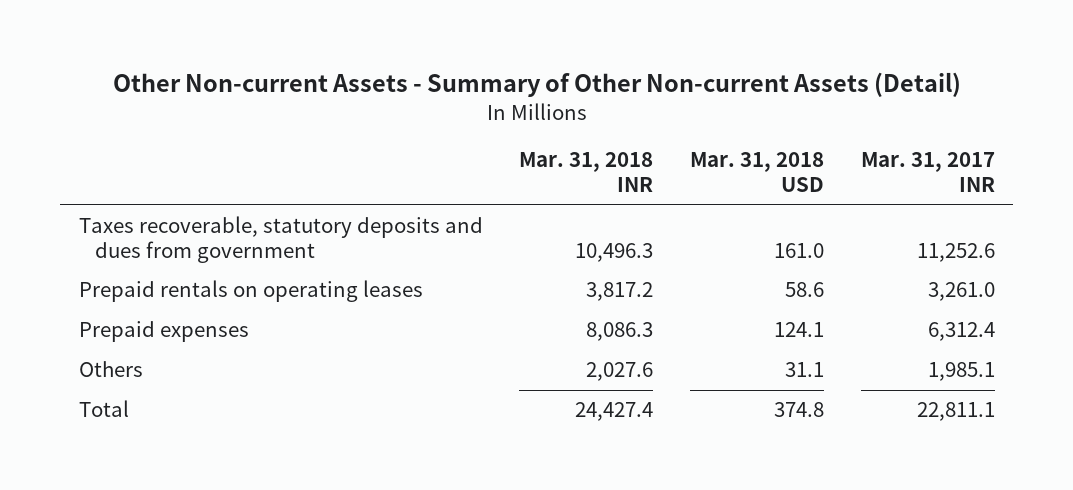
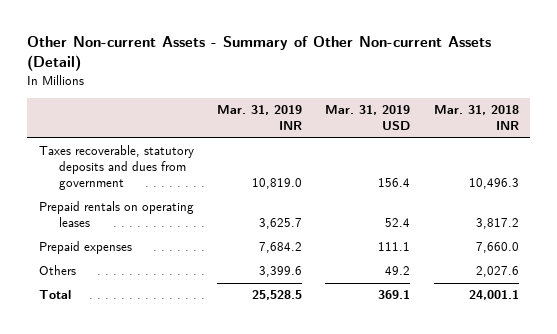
[690,152,825,193] Mar. 31, 2018 USD -> none
[860,152,995,193] Mar. 31, 2017 INR -> none
none -> [216,105,302,131] Mar. 31, 2019 INR
none -> [325,105,411,131] Mar. 31, 2019 USD
[586,322,654,342] 8,086.3 -> [475,242,519,254] 7,660.0
[575,402,654,422] 24,427.4 -> [468,290,519,301] 24,001.1

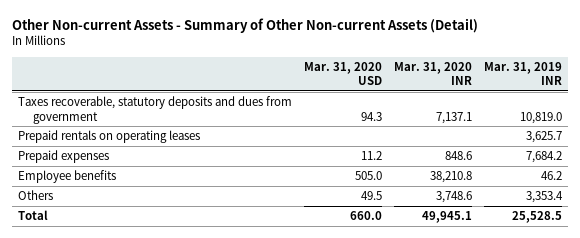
[325,105,411,131] Mar. 31, 2019 USD -> none
[433,105,519,131] Mar. 31, 2018 INR -> none
none -> [304,61,383,86] Mar. 31, 2020 USD
none -> [394,61,473,86] Mar. 31, 2020 INR
none -> [18,170,117,184] Employee benefits
[258,266,302,278] 3,399.6 -> [526,191,564,204] 3,353.4

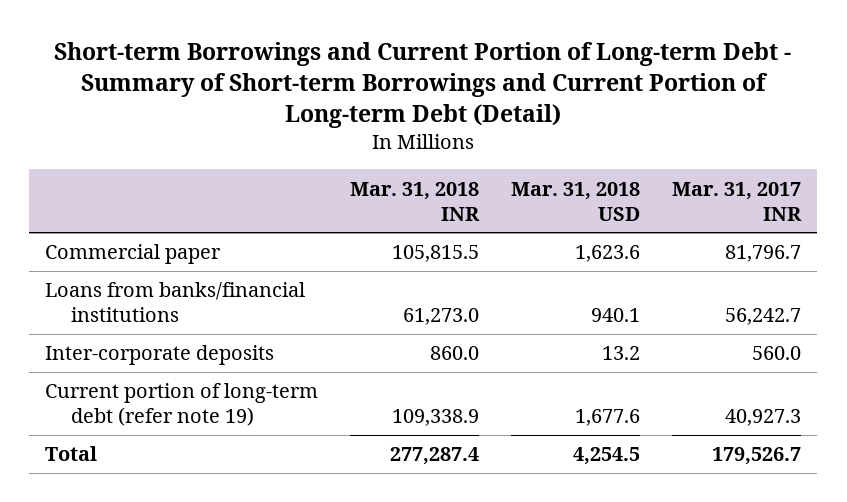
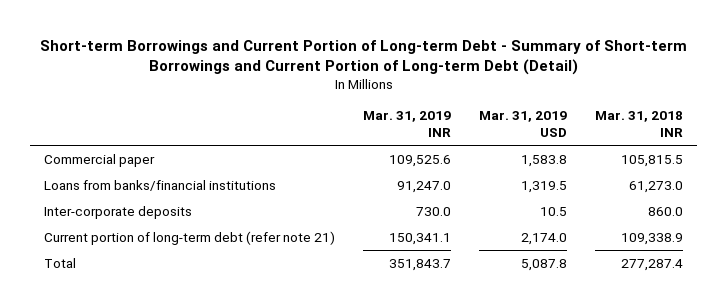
[511,181,641,221] Mar. 31, 2018 USD -> none
[672,181,803,221] Mar. 31, 2017 INR -> none
none -> [363,111,452,137] Mar. 31, 2019 INR
none -> [478,111,567,137] Mar. 31, 2019 USD
[45,383,319,427] Current portion of long-term debt (refer note 19) -> [44,230,336,245] Current portion of long-term debt (refer note 21)

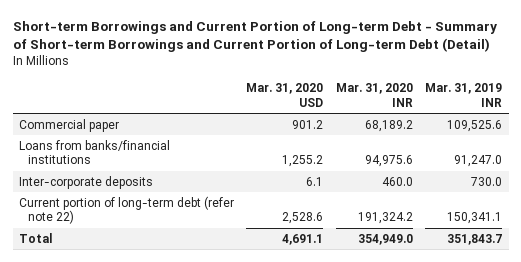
[478,111,567,137] Mar. 31, 2019 USD -> none
[594,111,683,137] Mar. 31, 2018 INR -> none
none -> [246,83,324,107] Mar. 31, 2020 USD
none -> [335,83,413,107] Mar. 31, 2020 INR
[44,230,336,245] Current portion of long-term debt (refer note 21) -> [18,195,234,225] Current portion of long-term debt (refer note 22)

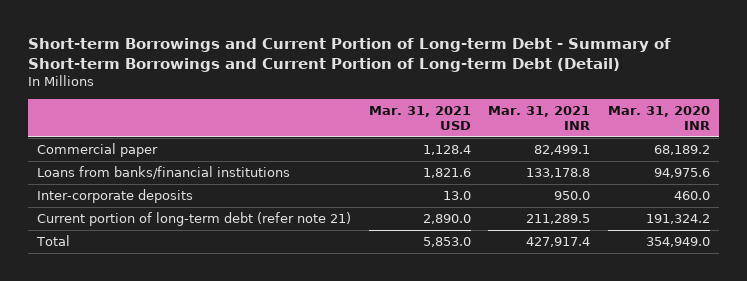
[246,83,324,107] Mar. 31, 2020 USD -> none
[425,83,503,107] Mar. 31, 2019 INR -> none
none -> [368,105,471,131] Mar. 31, 2021 USD
none -> [488,105,591,131] Mar. 31, 2021 INR
[18,195,234,225] Current portion of long-term debt (refer note 22) -> [37,211,352,226] Current portion of long-term debt (refer note 21)

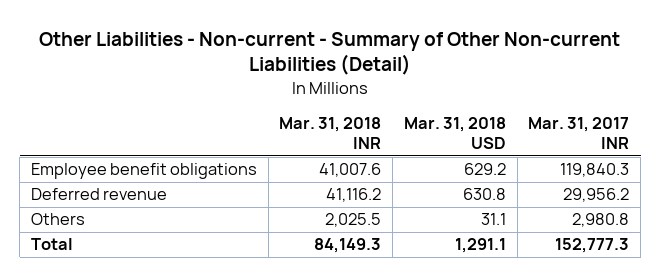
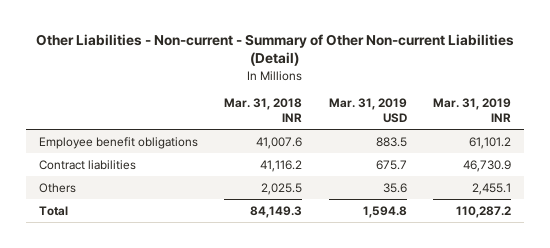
[403,116,506,150] Mar. 31, 2018 USD -> none
[528,116,630,150] Mar. 31, 2017 INR -> none
none -> [328,98,407,124] Mar. 31, 2019 USD
none -> [432,98,511,123] Mar. 31, 2019 INR
[30,188,167,201] Deferred revenue -> [39,159,137,170] Contract liabilities

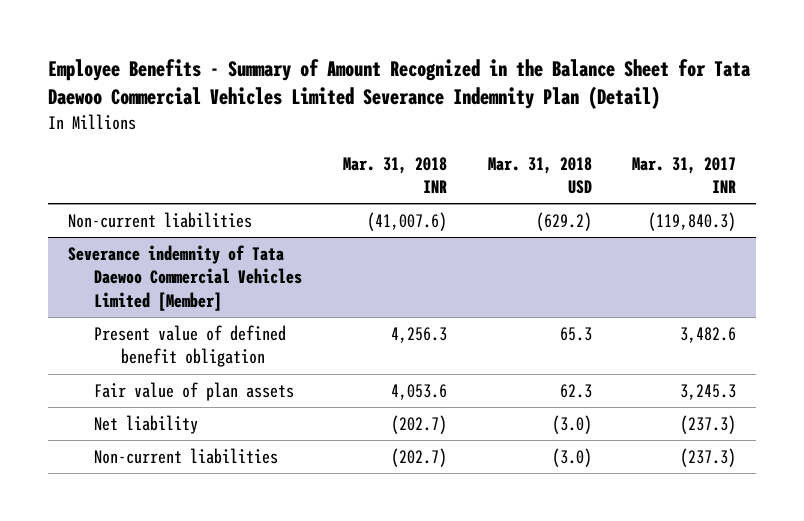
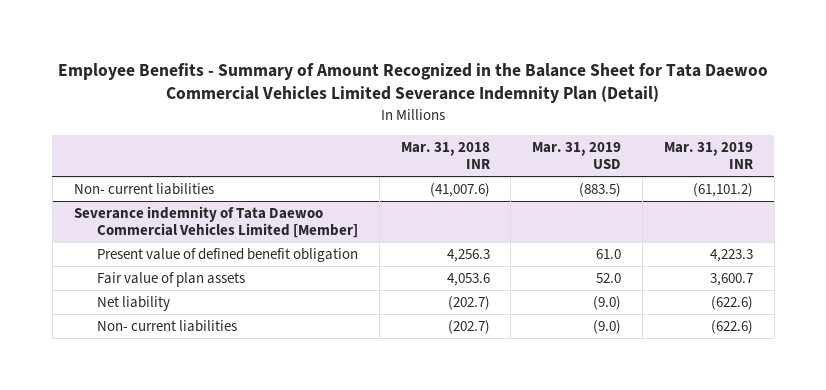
[487,156,592,195] Mar. 31, 2018 USD -> none
[632,156,737,194] Mar. 31, 2017 INR -> none
none -> [532,141,622,170] Mar. 31, 2019 USD
none -> [663,141,753,170] Mar. 31, 2019 INR
[68,211,253,228] Non-current liabilities -> [73,182,214,195] Non- current liabilities
[94,447,279,464] Non-current liabilities -> [97,319,238,332] Non- current liabilities

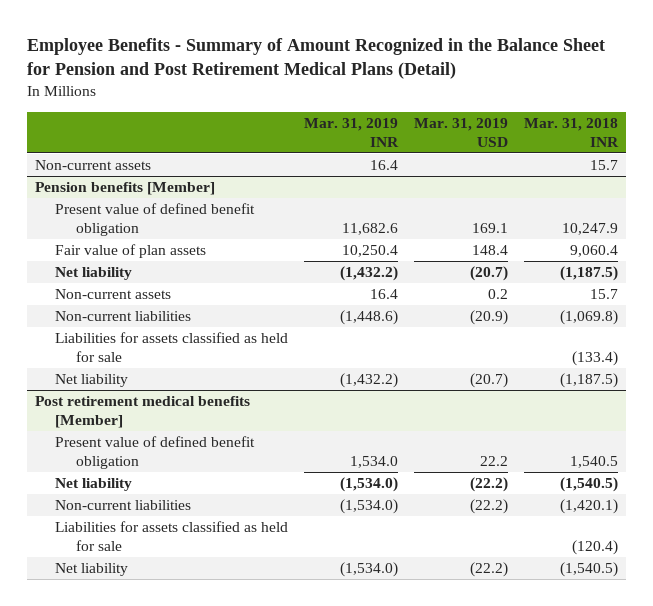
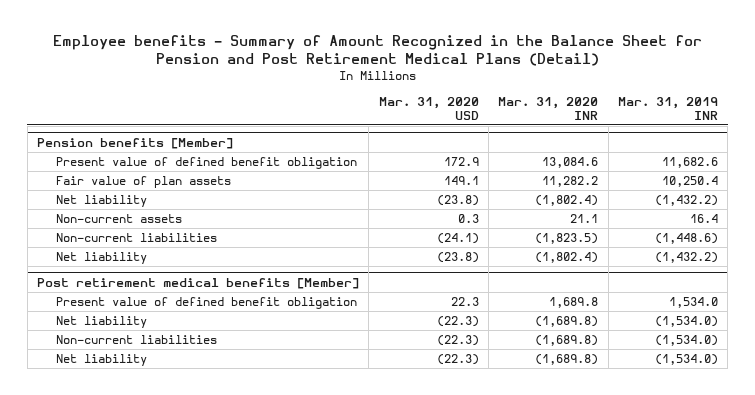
[26,38,605,80] Employee Benefits - Summary of Amount Recognized in the Balance Sheet for Pension and Post Retirement Medical Plans (Detail) -> [52,34,702,67] Employee benefits - Summary of Amount Recognized in the Balance Sheet for Pension and Post Retirement Medical Plans (Detail)
[414,118,509,147] Mar. 31, 2019 USD -> none
[524,118,620,147] Mar. 31, 2018 INR -> none
none -> [378,97,479,120] Mar. 31, 2020 USD
none -> [498,97,599,120] Mar. 31, 2020 INR
[34,160,151,171] Non-current assets -> none
[55,332,289,362] Liabilities for assets classified as held for sale -> none
[55,521,289,551] Liabilities for assets classified as held for sale -> none

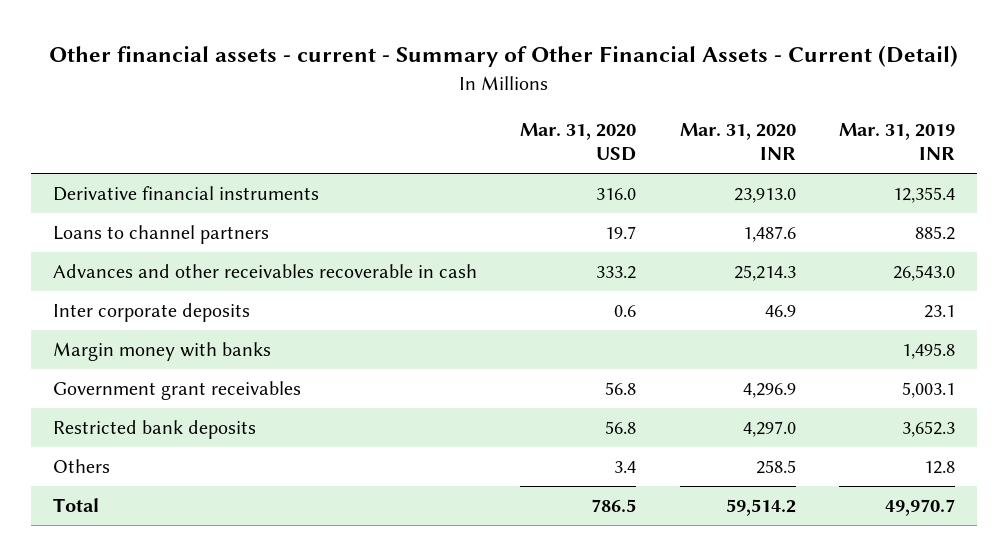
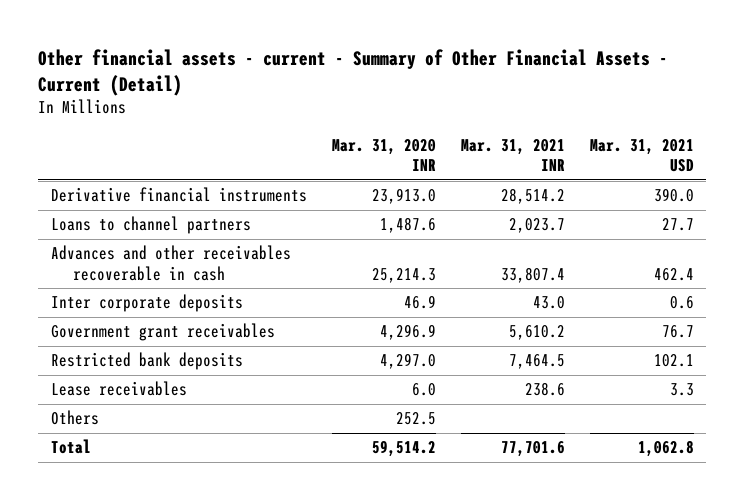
[520,122,637,161] Mar. 31, 2020 USD -> none
[839,122,956,160] Mar. 31, 2019 INR -> none
none -> [460,138,565,172] Mar. 31, 2021 INR
none -> [589,138,694,173] Mar. 31, 2021 USD
[53,342,272,362] Margin money with banks -> none
none -> [50,381,187,397] Lease receivables
[755,460,796,475] 258.5 -> [395,412,436,426] 252.5

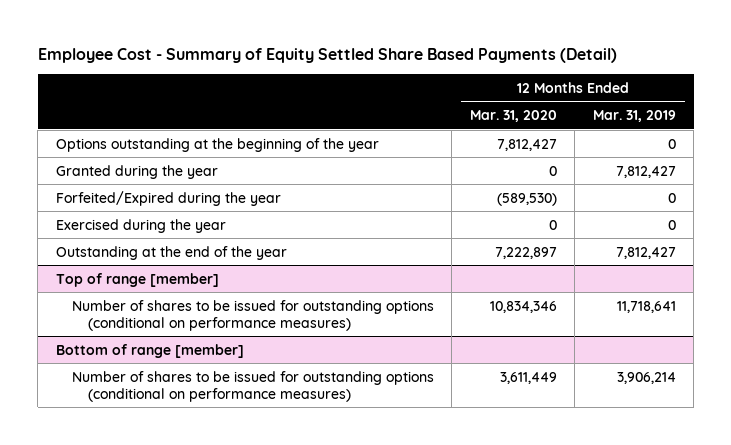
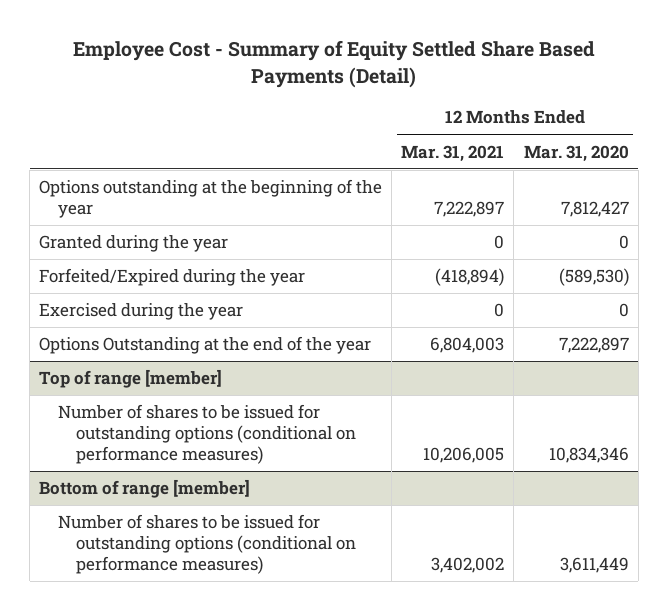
[592,109,676,122] Mar. 31, 2019 -> none
none -> [401,144,505,162] Mar. 31, 2021
[55,245,287,260] Outstanding at the end of the year -> [39,336,372,355] Options Outstanding at the end of the year

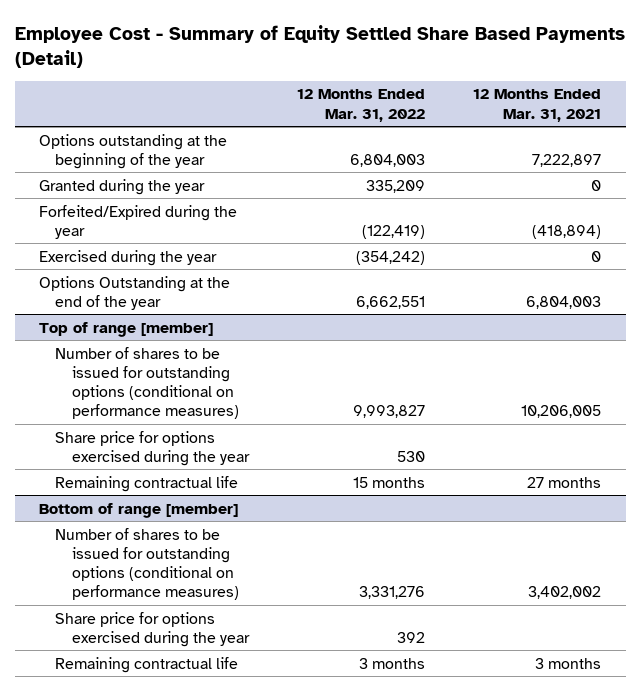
[523,144,629,162] Mar. 31, 2020 -> none
none -> [296,89,425,122] 12 Months Ended Mar. 31, 2022
none -> [55,430,250,466] Share price for options exercised during the year
none -> [55,475,239,492] Remaining contractual life
none -> [55,611,250,647] Share price for options exercised during the year
none -> [55,656,239,673] Remaining contractual life

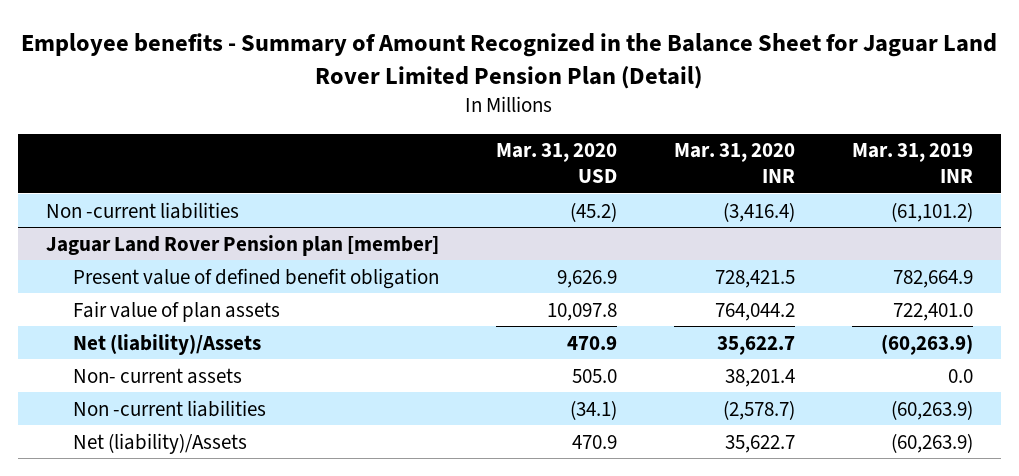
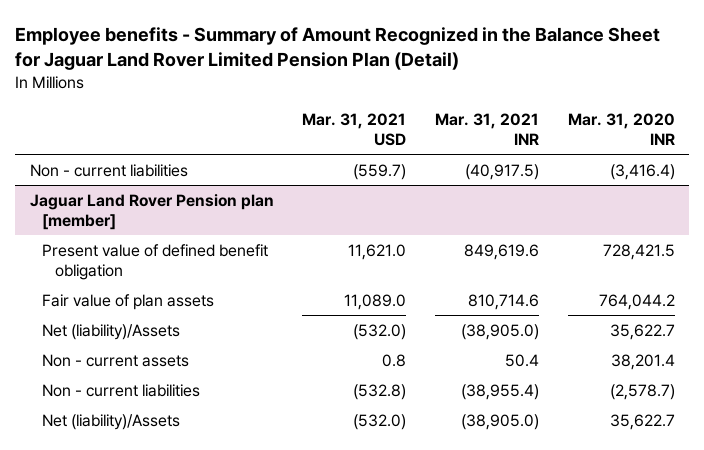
[496,143,618,183] Mar. 31, 2020 USD -> none
[851,143,973,183] Mar. 31, 2019 INR -> none
none -> [302,112,407,147] Mar. 31, 2021 USD
none -> [434,112,539,146] Mar. 31, 2021 INR
[46,201,240,219] Non -current liabilities -> [29,163,188,177] Non - current liabilities
[72,367,242,384] Non- current assets -> [42,353,190,367] Non - current assets
[72,399,266,417] Non -current liabilities -> [42,383,201,397] Non - current liabilities

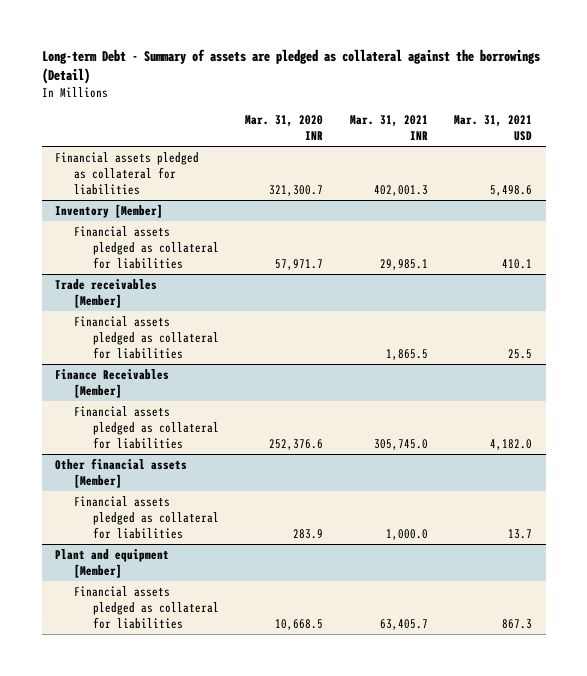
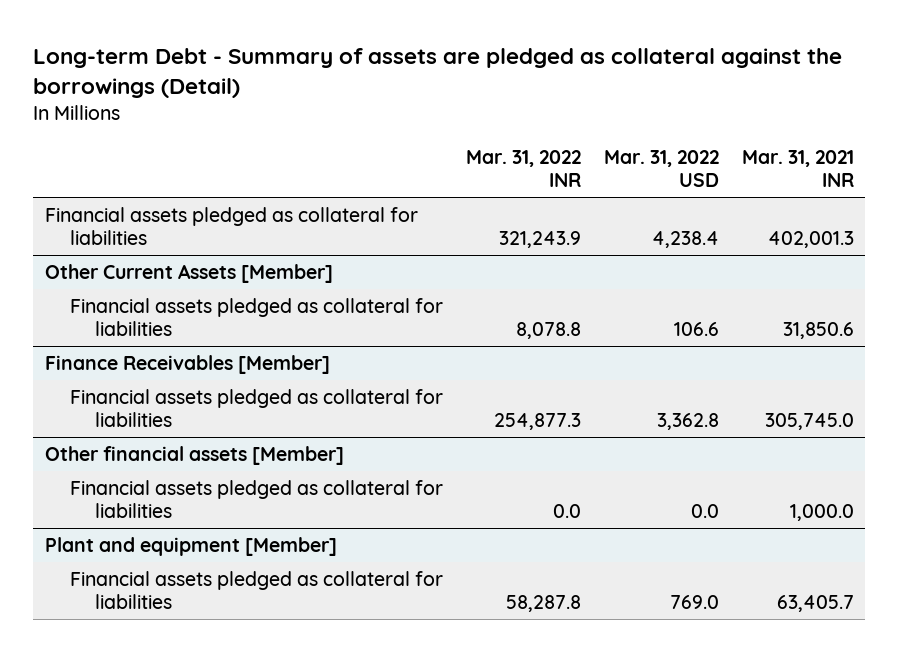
[245,115,324,141] Mar. 31, 2020 INR -> none
[454,115,533,142] Mar. 31, 2021 USD -> none
none -> [465,150,581,188] Mar. 31, 2022 INR
none -> [603,150,719,188] Mar. 31, 2022 USD
[54,204,163,219] Inventory [Member] -> none
[54,279,157,308] Trade receivables [Member] -> none
[73,316,219,359] Financial assets pledged as collateral for liabilities -> none
none -> [44,263,333,283] Other Current Assets [Member]
[379,258,428,270] 29,985.1 -> [782,322,854,340] 31,850.6

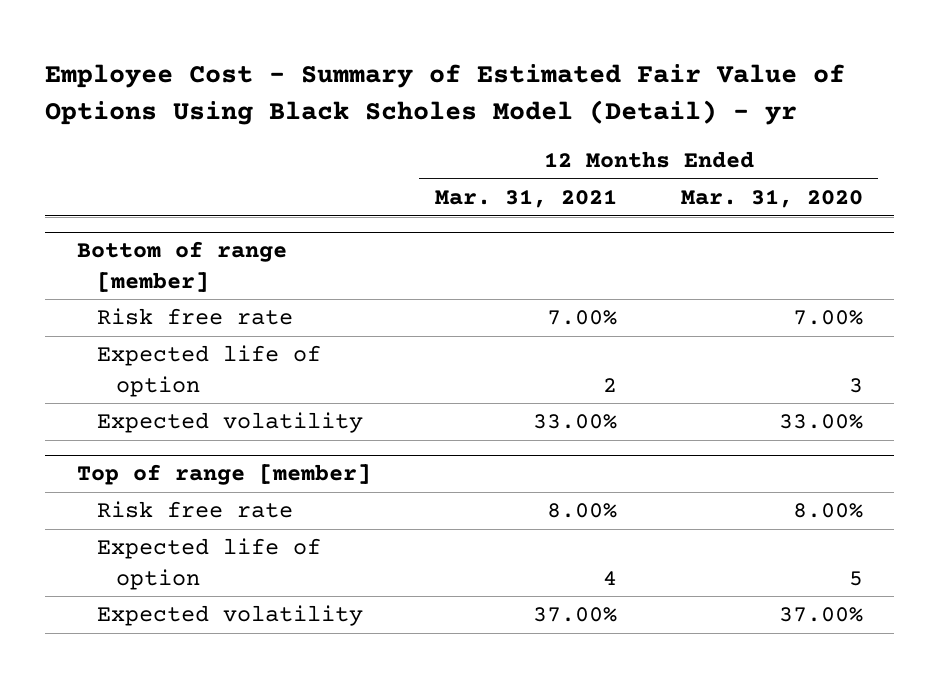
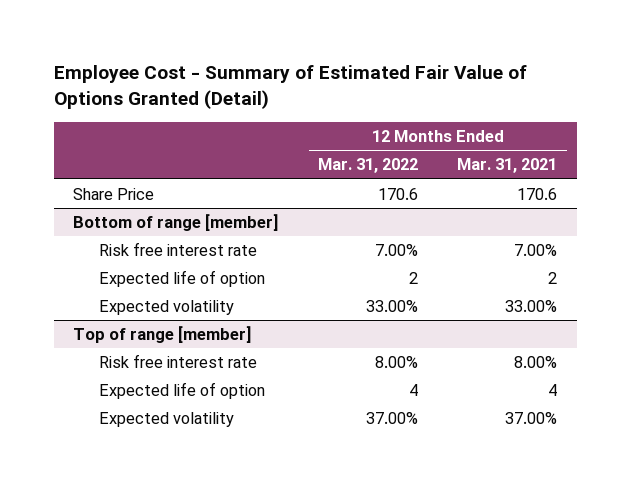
[45,64,846,125] Employee Cost - Summary of Estimated Fair Value of Options Using Black Scholes Model (Detail) - yr -> [53,65,527,110] Employee Cost - Summary of Estimated Fair Value of Options Granted (Detail)
[680,189,863,209] Mar. 31, 2020 -> none
none -> [318,158,419,174] Mar. 31, 2022
none -> [73,188,155,201] Share Price
[96,308,293,326] Risk free rate -> [99,242,258,257] Risk free interest rate
[96,501,293,519] Risk free rate -> [99,354,258,369] Risk free interest rate

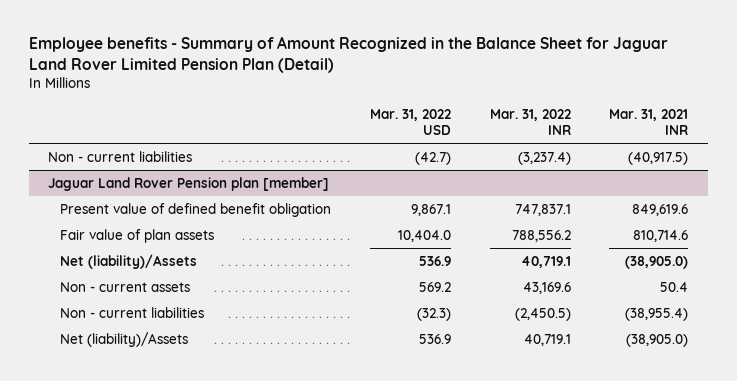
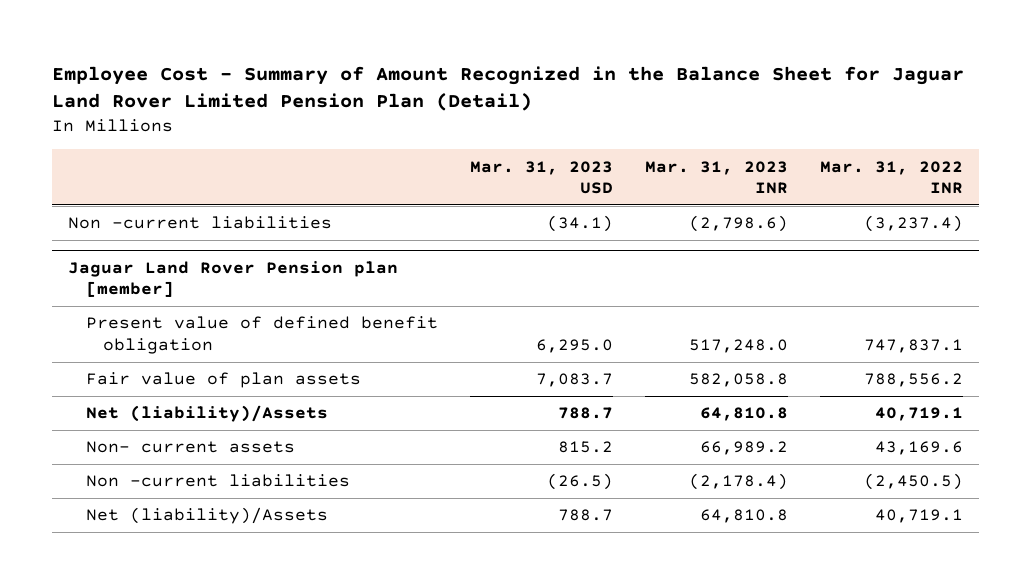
[28,36,668,73] Employee benefits - Summary of Amount Recognized in the Balance Sheet for Jaguar Land Rover Limited Pension Plan (Detail) -> [51,65,964,112] Employee Cost - Summary of Amount Recognized in the Balance Sheet for Jaguar Land Rover Limited Pension Plan (Detail)
[369,108,451,135] Mar. 31, 2022 USD -> none
[609,108,689,135] Mar. 31, 2021 INR -> none
none -> [469,160,613,194] Mar. 31, 2023 USD
none -> [644,160,788,194] Mar. 31, 2023 INR
[48,150,193,162] Non - current liabilities -> [67,216,332,230] Non -current liabilities
[59,281,190,292] Non - current assets -> [85,441,295,454] Non- current assets
[59,306,204,318] Non - current liabilities -> [85,474,350,488] Non -current liabilities

